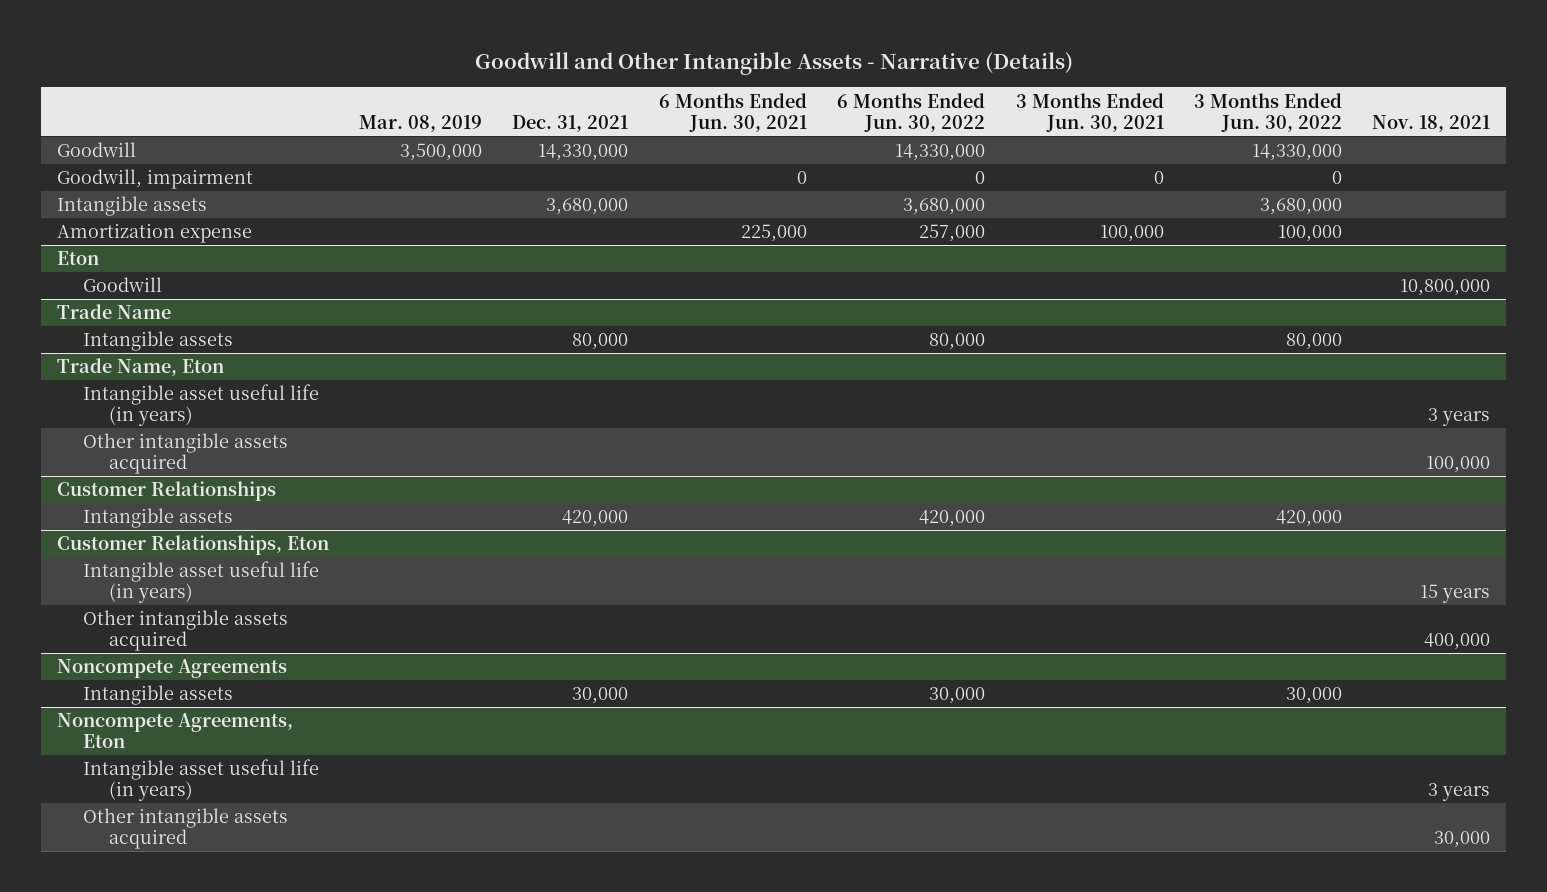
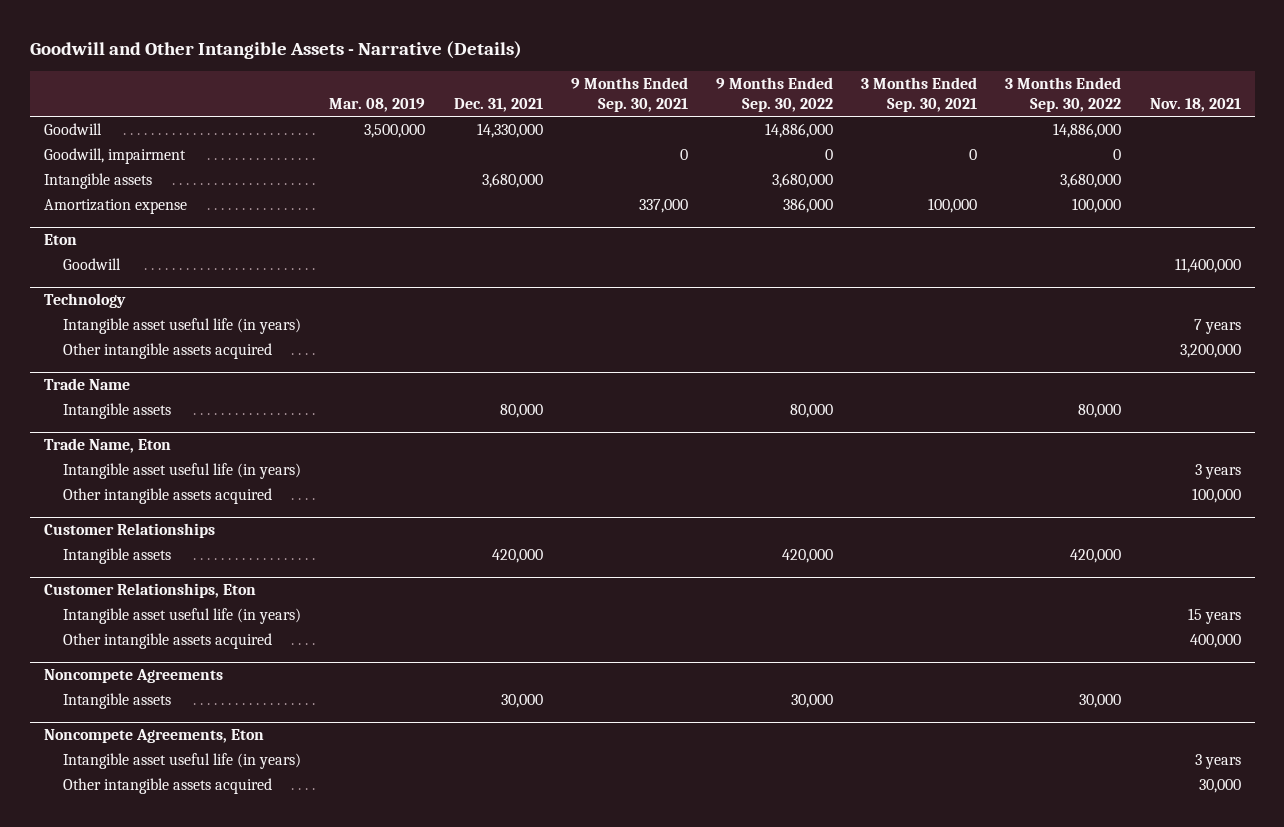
[658,92,807,132] 6 Months Ended Jun. 30, 2021 -> none
[837,92,986,132] 6 Months Ended Jun. 30, 2022 -> none
[1015,92,1164,132] 3 Months Ended Jun. 30, 2021 -> none
[1194,92,1343,132] 3 Months Ended Jun. 30, 2022 -> none
none -> [570,76,688,113] 9 Months Ended Sep. 30, 2021
none -> [716,76,834,113] 9 Months Ended Sep. 30, 2022
none -> [861,76,978,113] 3 Months Ended Sep. 30, 2021
none -> [1005,76,1122,113] 3 Months Ended Sep. 30, 2022
[1400,279,1491,297] 10,800,000 -> [1174,258,1241,274] 11,400,000
none -> [43,293,126,309] Technology
none -> [63,318,302,335] Intangible asset useful life (in years)
none -> [63,343,273,360] Other intangible assets acquired

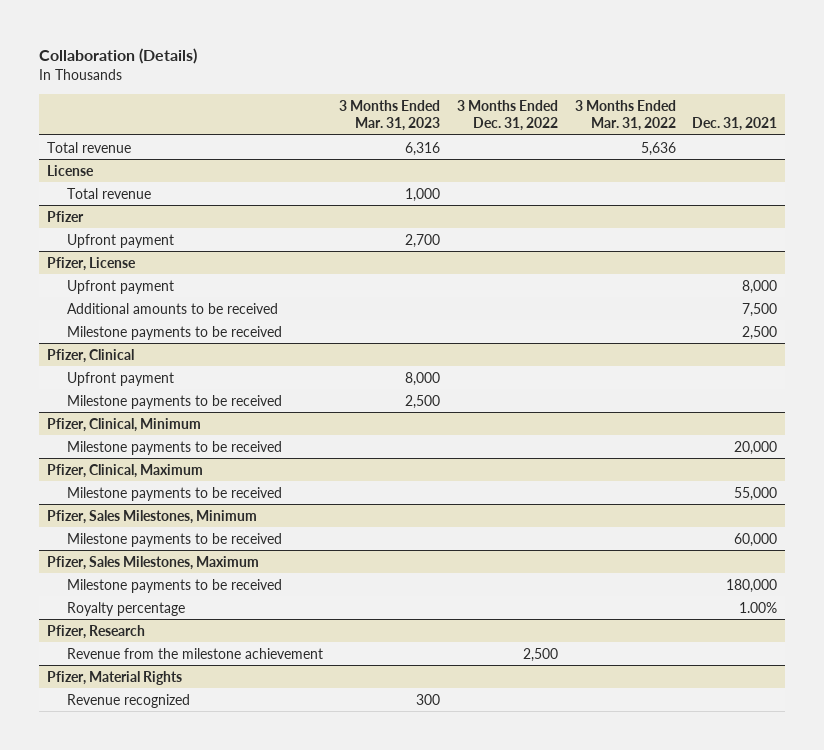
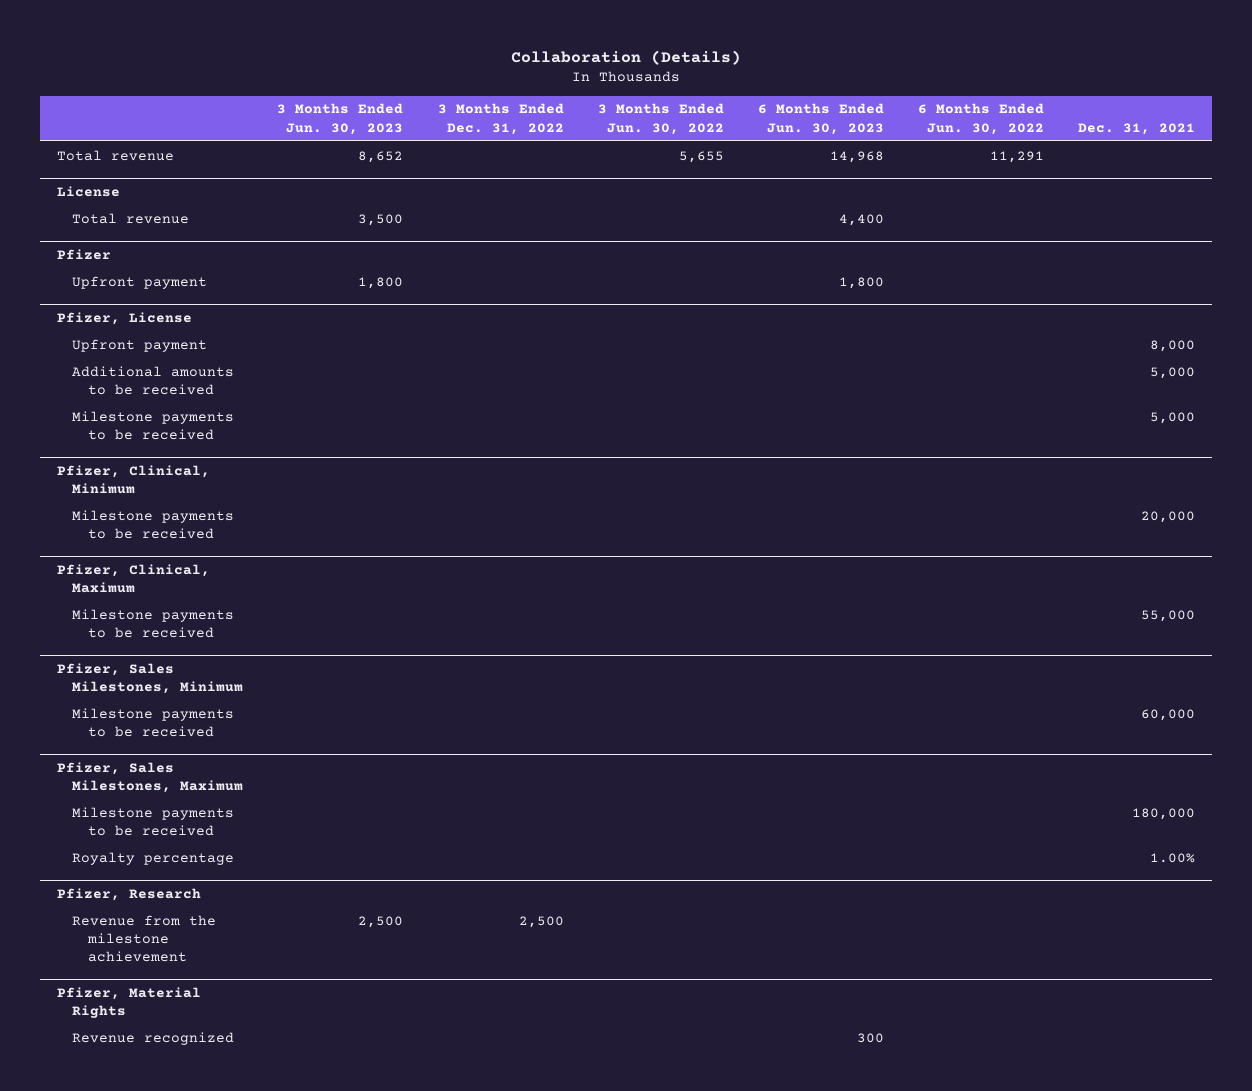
[339,99,441,132] 3 Months Ended Mar. 31, 2023 -> none
[574,99,676,132] 3 Months Ended Mar. 31, 2022 -> none
none -> [277,103,404,135] 3 Months Ended Jun. 30, 2023
none -> [597,103,724,135] 3 Months Ended Jun. 30, 2022
none -> [757,103,884,135] 6 Months Ended Jun. 30, 2023
none -> [917,103,1044,135] 6 Months Ended Jun. 30, 2022
[47,348,135,363] Pfizer, Clinical -> none
[66,371,174,386] Upfront payment -> none
[66,394,282,409] Milestone payments to be received -> none
[742,302,778,317] 7,500 -> [1149,366,1195,379] 5,000
[742,325,778,340] 2,500 -> [1149,411,1195,424] 5,000

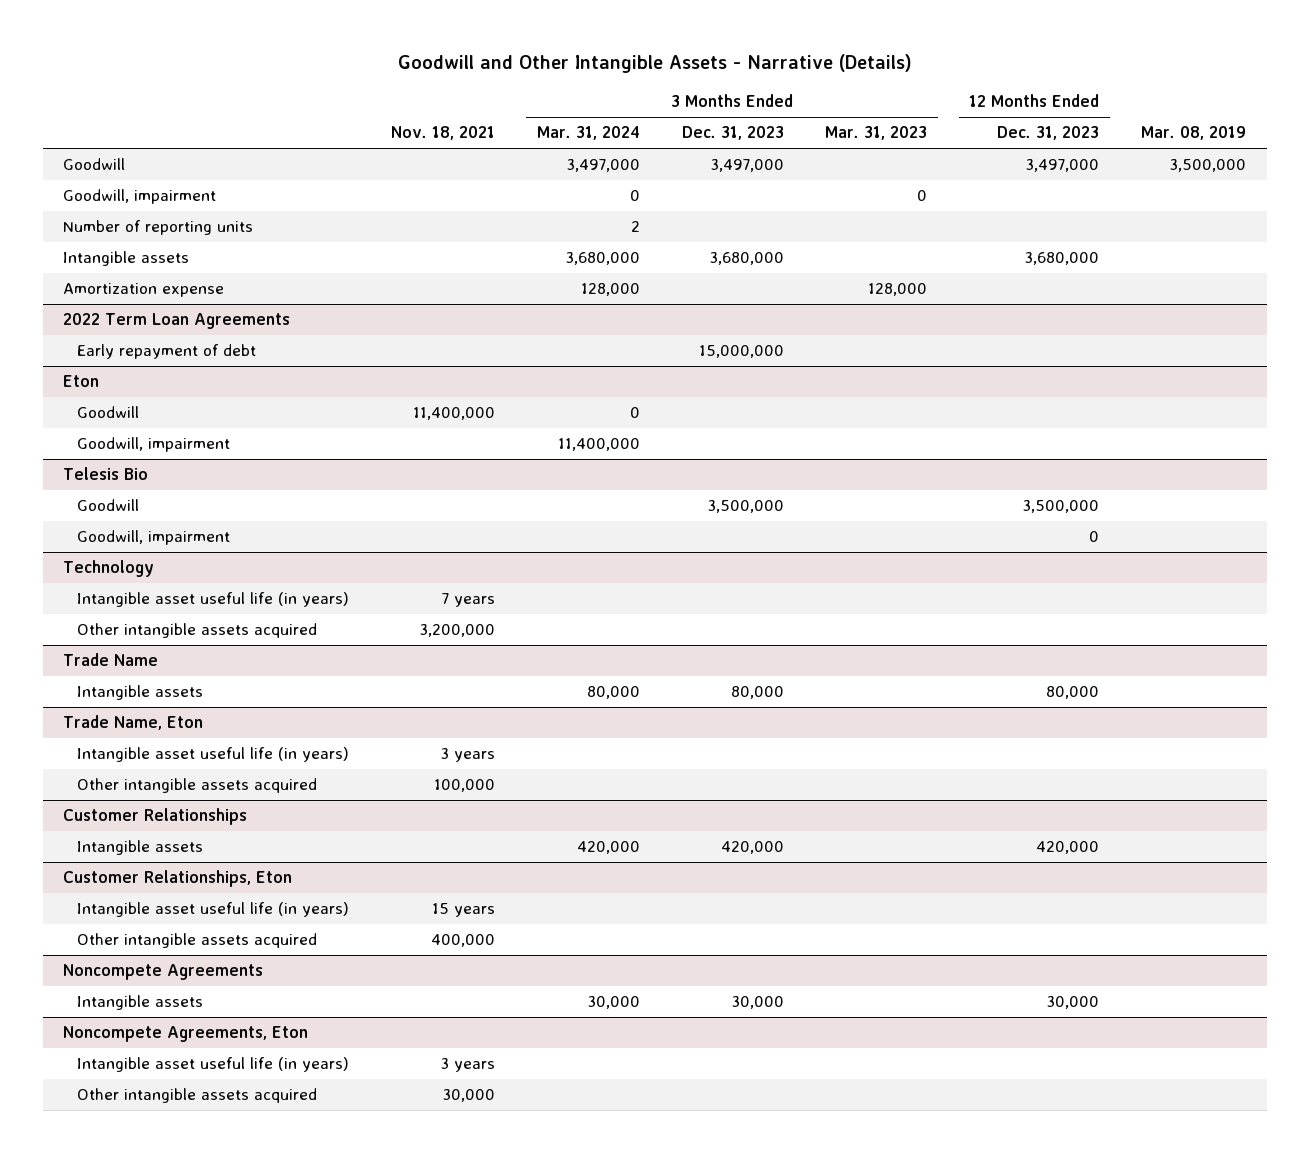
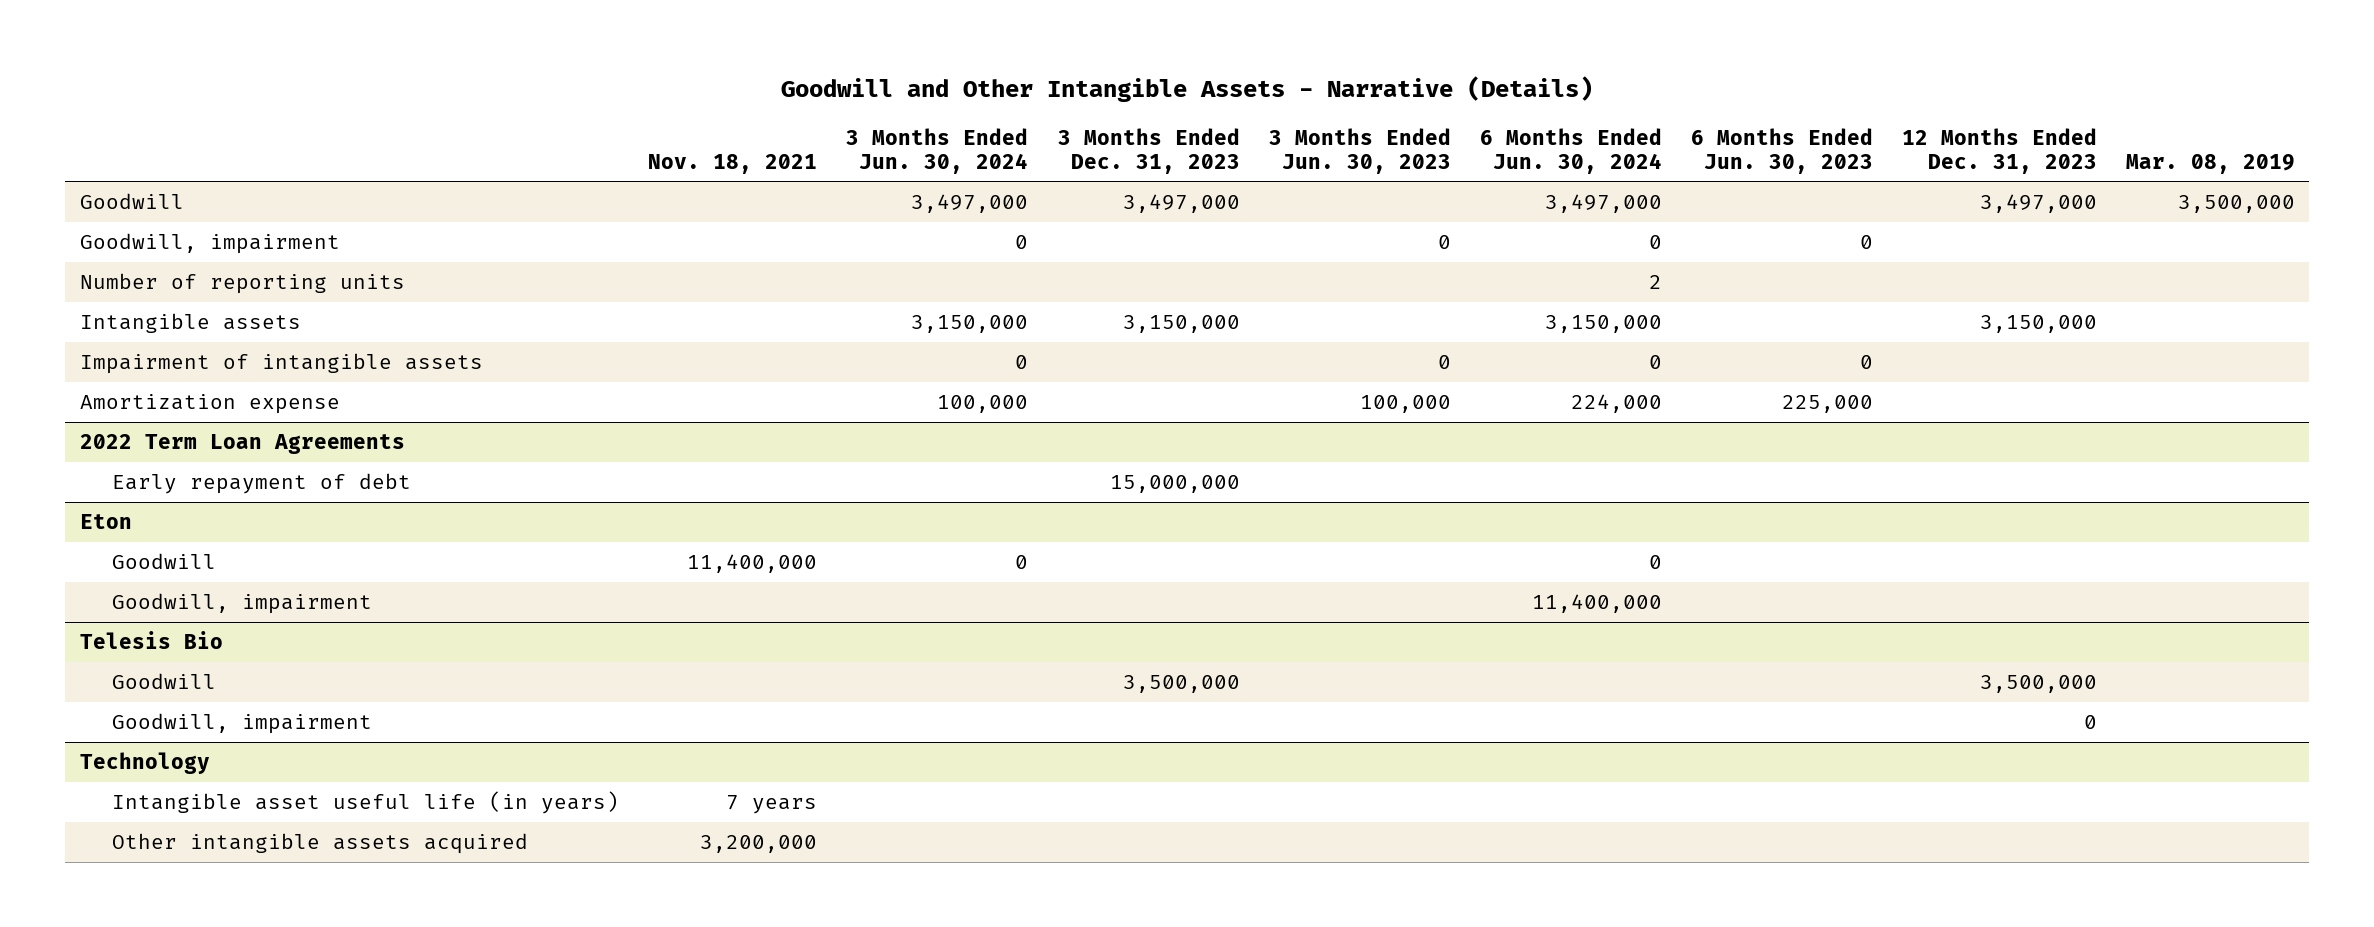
[536,126,640,141] Mar. 31, 2024 -> none
[825,126,928,141] Mar. 31, 2023 -> none
none -> [846,127,1029,174] 3 Months Ended Jun. 30, 2024
none -> [1268,127,1451,174] 3 Months Ended Jun. 30, 2023
none -> [1479,127,1662,174] 6 Months Ended Jun. 30, 2024
none -> [1690,127,1873,174] 6 Months Ended Jun. 30, 2023
[708,252,784,266] 3,680,000 -> [1122,315,1240,334] 3,150,000
[1024,252,1100,266] 3,680,000 -> [1979,315,2097,334] 3,150,000
none -> [79,353,483,375] Impairment of intangible assets
[63,653,159,667] Trade Name -> none
[76,685,203,701] Intangible assets -> none
[63,715,204,731] Trade Name, Eton -> none
[76,747,349,763] Intangible asset useful life (in years) -> none
[76,778,317,794] Other intangible assets acquired -> none
[63,808,248,826] Customer Relationships -> none
[76,840,203,856] Intangible assets -> none
[63,870,293,888] Customer Relationships, Eton -> none
[76,902,349,918] Intangible asset useful life (in years) -> none
[76,933,317,949] Other intangible assets acquired -> none
[63,964,264,981] Noncompete Agreements -> none
[76,995,203,1011] Intangible assets -> none
[63,1026,309,1043] Noncompete Agreements, Eton -> none
[76,1057,349,1073] Intangible asset useful life (in years) -> none
[76,1088,317,1104] Other intangible assets acquired -> none

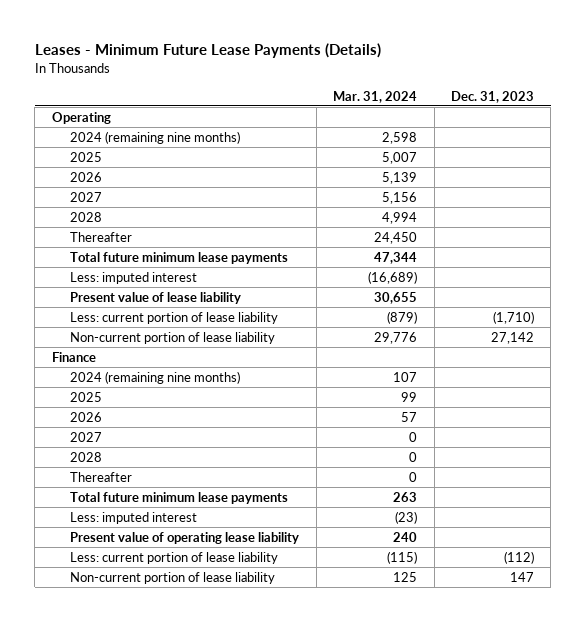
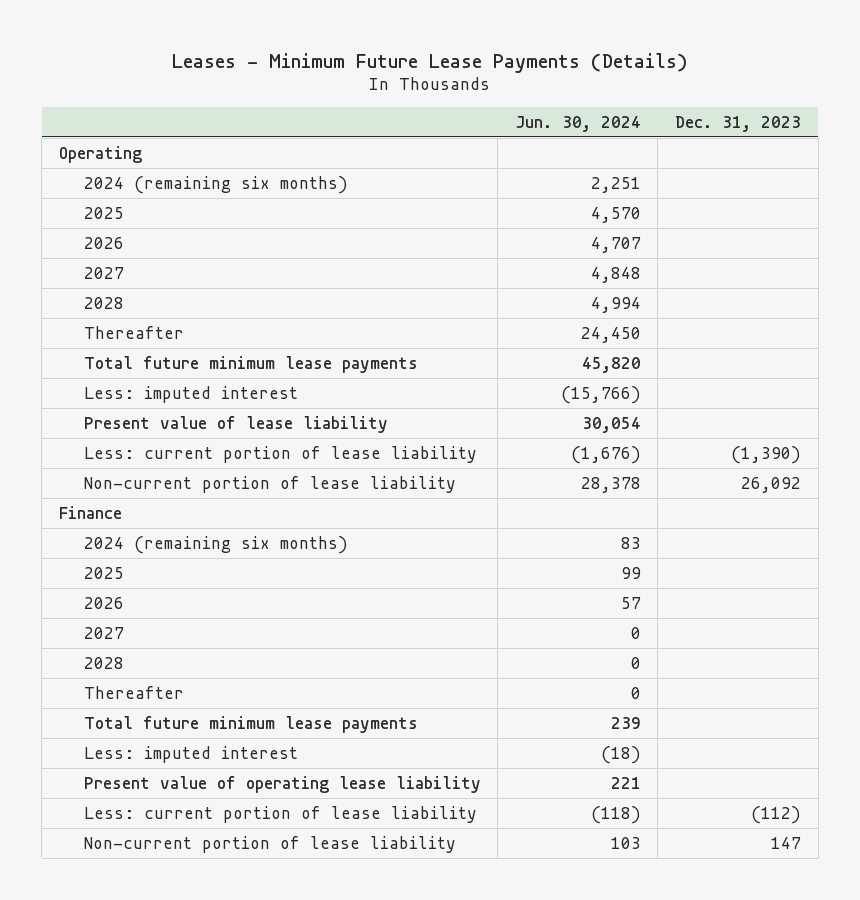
[333,90,418,103] Mar. 31, 2024 -> none
none -> [514,115,641,132] Jun. 30, 2024
[70,130,241,144] 2024 (remaining nine months) -> [83,175,348,194] 2024 (remaining six months)
[492,310,534,324] (1,710) -> [731,445,802,464] (1,390)
[490,331,534,344] 27,142 -> [741,476,802,493] 26,092
[70,370,241,384] 2024 (remaining nine months) -> [83,535,348,554] 2024 (remaining six months)

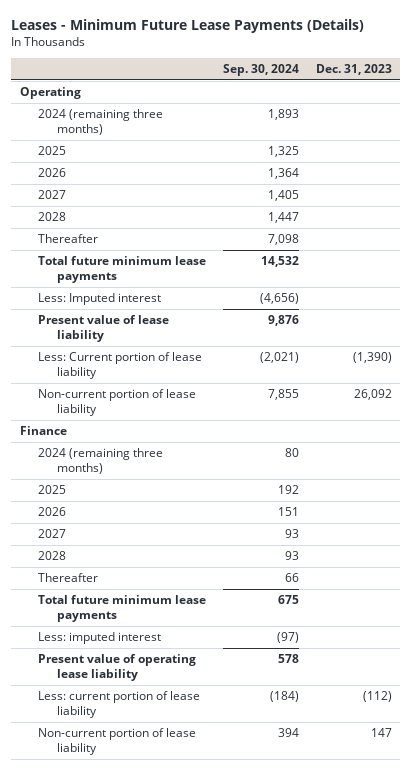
[514,115,641,132] Jun. 30, 2024 -> none
none -> [222,63,299,76] Sep. 30, 2024
[83,175,348,194] 2024 (remaining six months) -> [38,109,164,136] 2024 (remaining three months)
[83,385,298,403] Less: imputed interest -> [38,293,162,306] Less: Imputed interest
[83,445,477,463] Less: current portion of lease liability -> [38,352,203,380] Less: Current portion of lease liability
[83,535,348,554] 2024 (remaining six months) -> [38,448,164,475] 2024 (remaining three months)

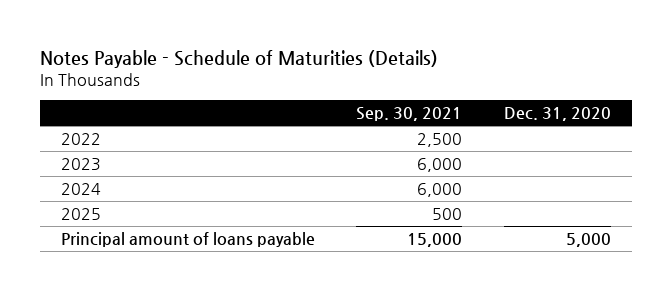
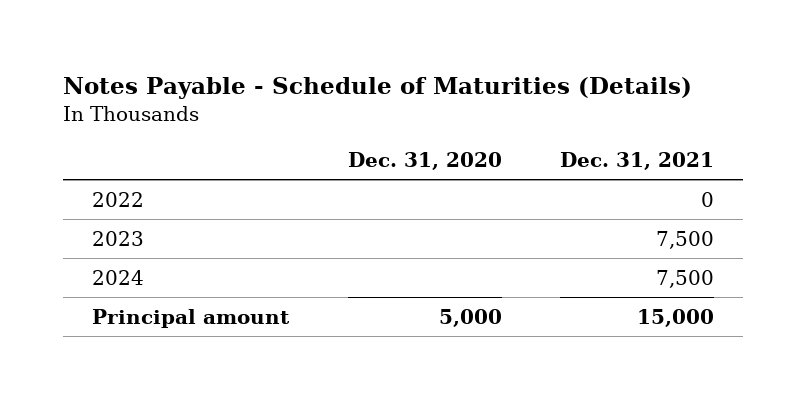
[356,106,463,121] Sep. 30, 2021 -> none
none -> [560,152,715,171] Dec. 31, 2021
[60,207,101,220] 2025 -> none
[60,231,315,247] Principal amount of loans payable -> [92,308,291,328] Principal amount

